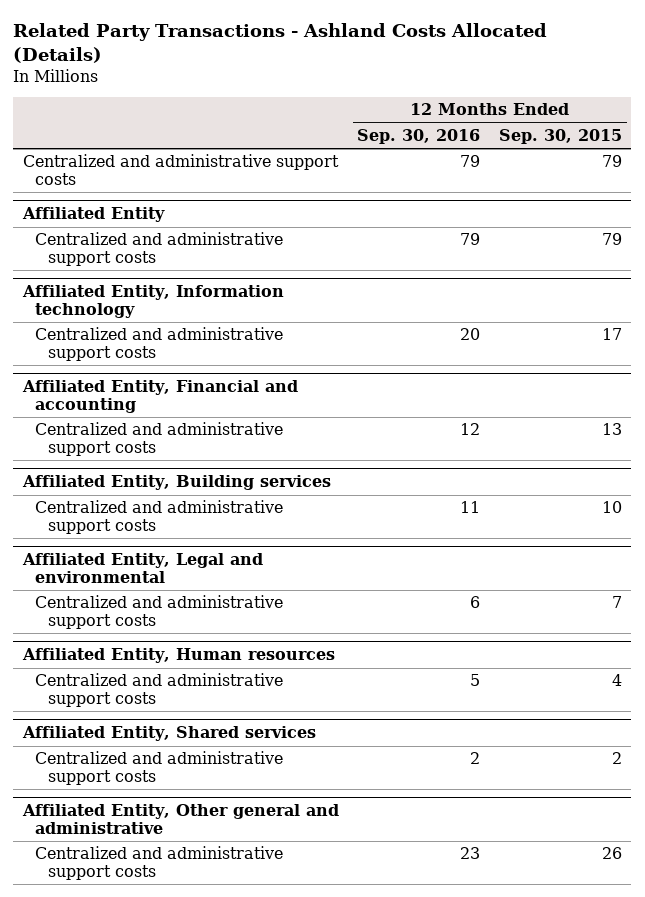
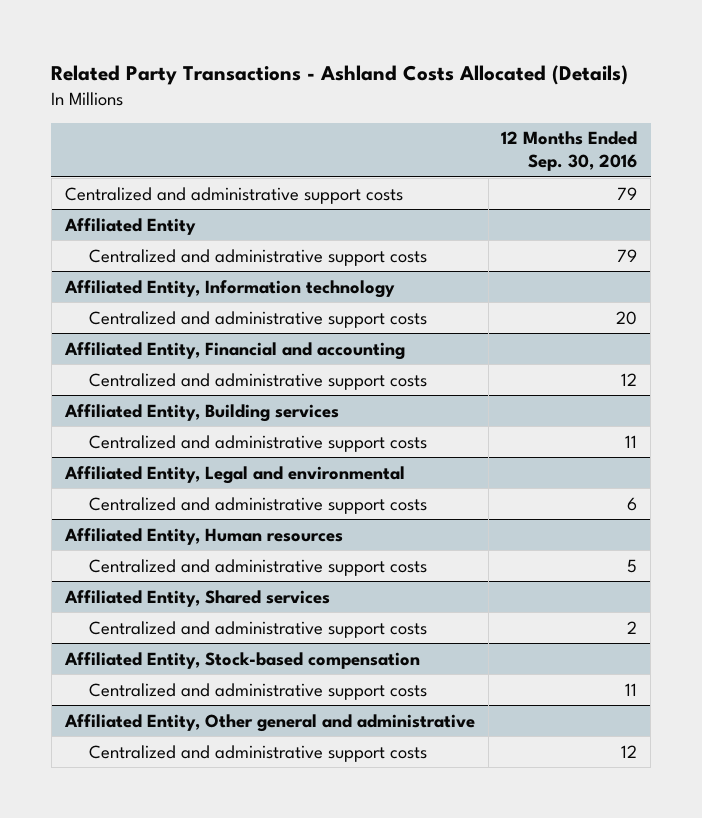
[499,128,623,144] Sep. 30, 2015 -> none
none -> [63,651,420,669] Affiliated Entity, Stock-based compensation
none -> [89,682,428,700] Centralized and administrative support costs
[460,847,481,860] 23 -> [621,744,638,758] 12

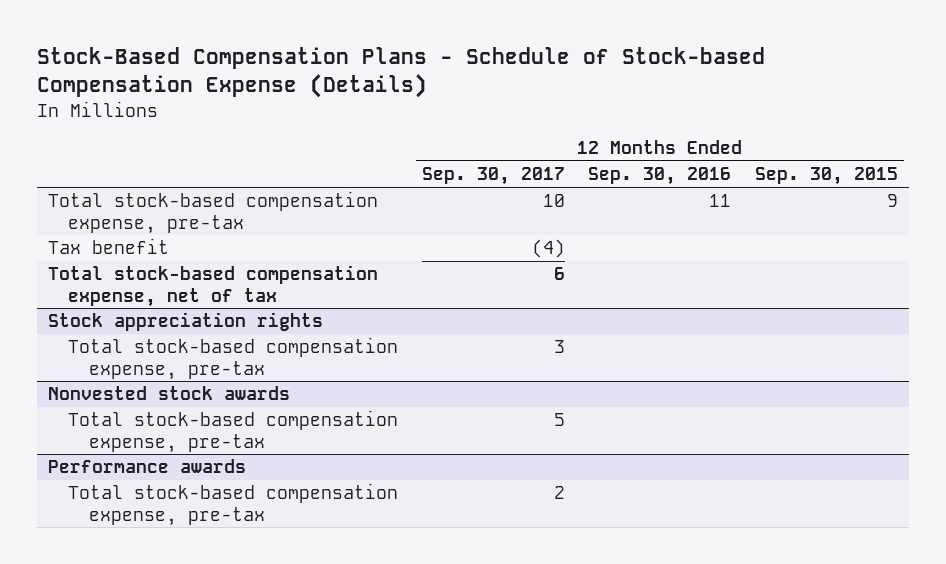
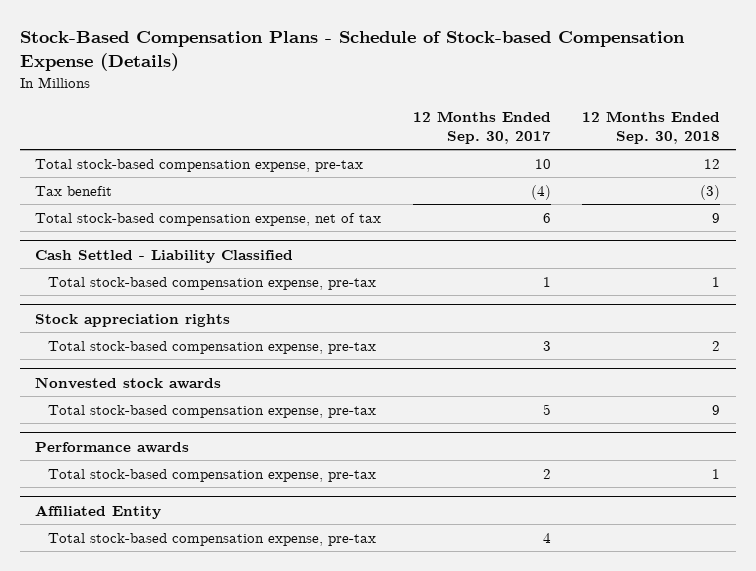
[588,167,732,186] Sep. 30, 2016 -> none
[754,167,898,186] Sep. 30, 2015 -> none
none -> [582,110,721,145] 12 Months Ended Sep. 30, 2018
none -> [35,249,294,263] Cash Settled - Liability Classified
none -> [48,276,377,290] Total stock-based compensation expense, pre-tax
none -> [35,504,162,519] Affiliated Entity
none -> [48,532,377,546] Total stock-based compensation expense, pre-tax

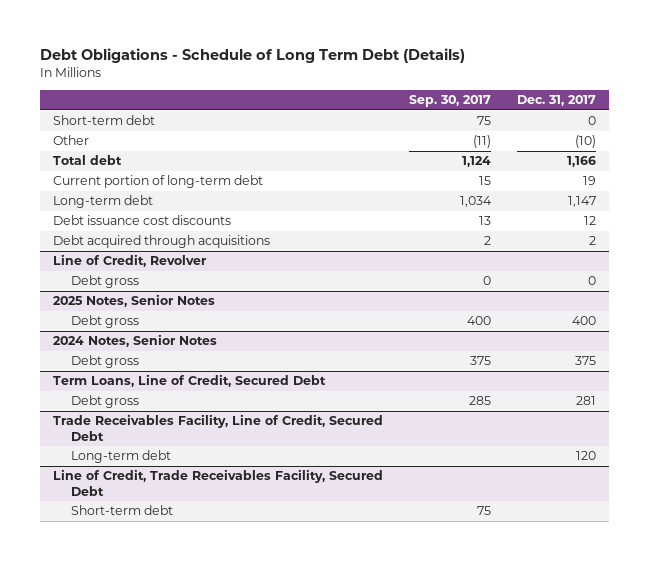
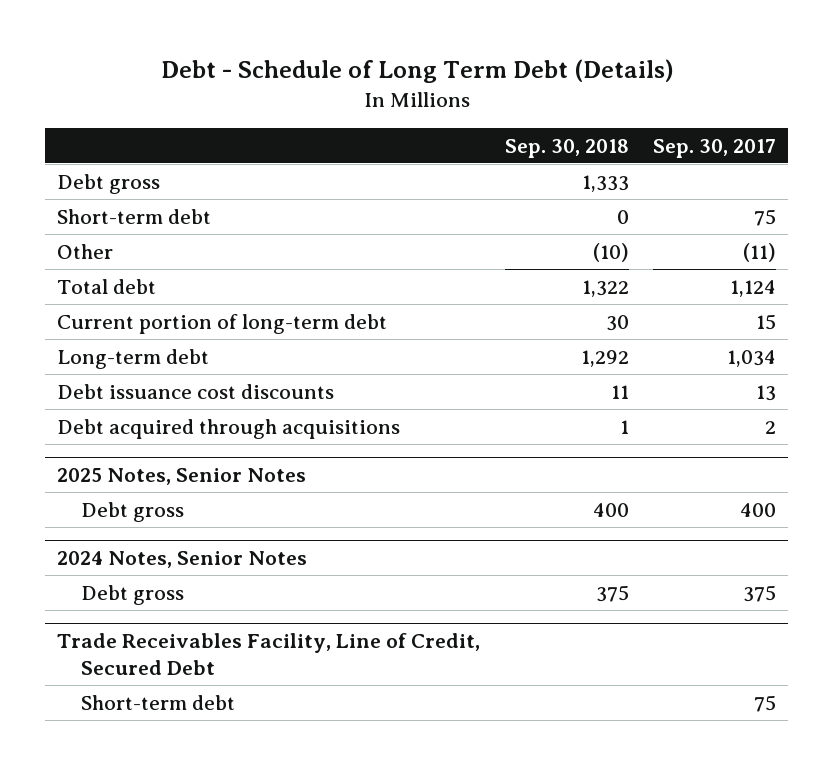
[40,47,466,63] Debt Obligations - Schedule of Long Term Debt (Details) -> [160,58,674,83] Debt - Schedule of Long Term Debt (Details)
[517,95,597,107] Dec. 31, 2017 -> none
none -> [504,138,629,158] Sep. 30, 2018
none -> [57,173,161,194] Debt gross
[53,254,208,268] Line of Credit, Revolver -> none
[70,275,139,289] Debt gross -> none
[53,374,327,388] Term Loans, Line of Credit, Secured Debt -> none
[70,395,139,409] Debt gross -> none
[70,450,171,464] Long-term debt -> none
[53,469,384,496] Line of Credit, Trade Receivables Facility, Secured Debt -> none

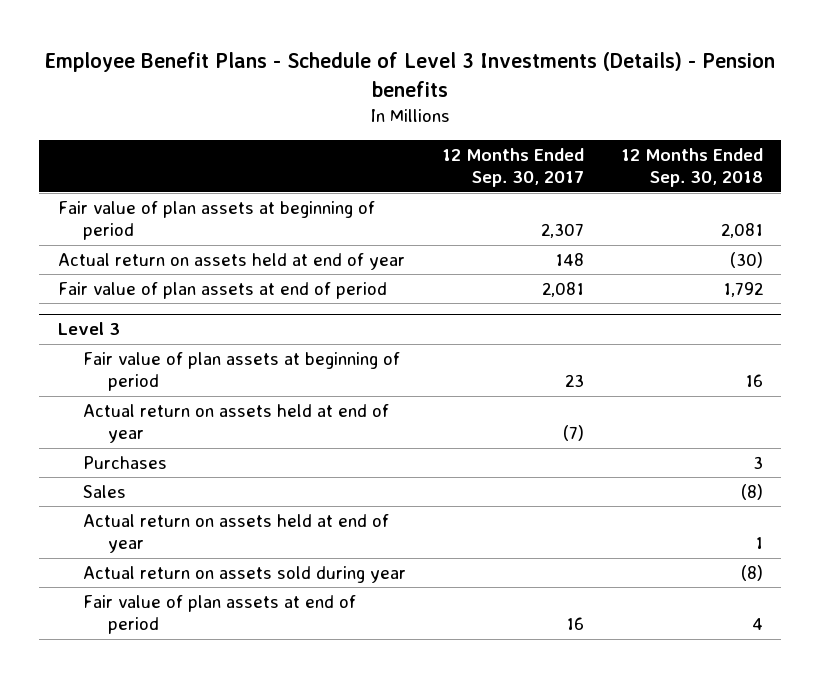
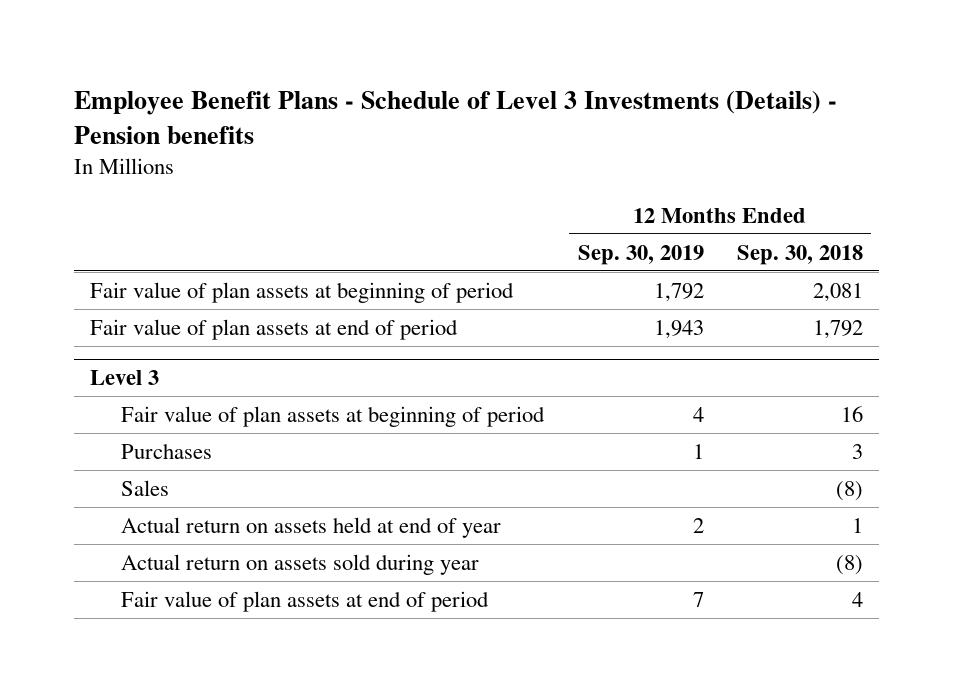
[442,147,585,188] 12 Months Ended Sep. 30, 2017 -> none
none -> [577,244,704,265] Sep. 30, 2019
[57,252,405,270] Actual return on assets held at end of year -> none
[82,403,389,444] Actual return on assets held at end of year -> none

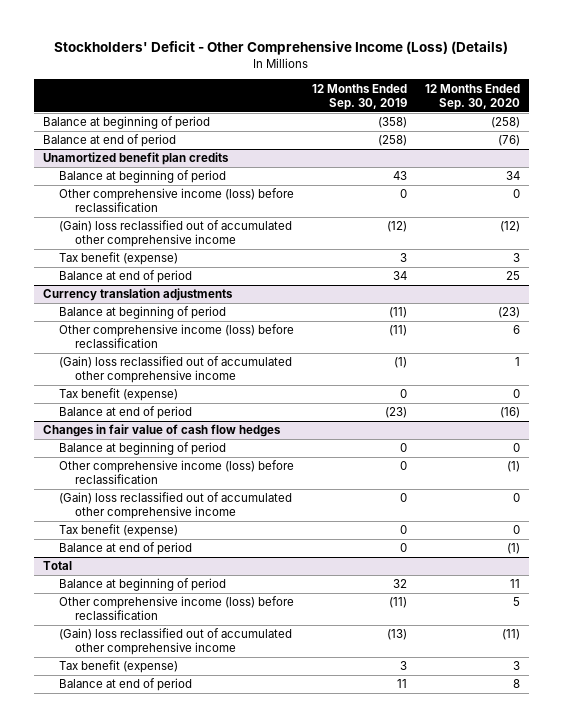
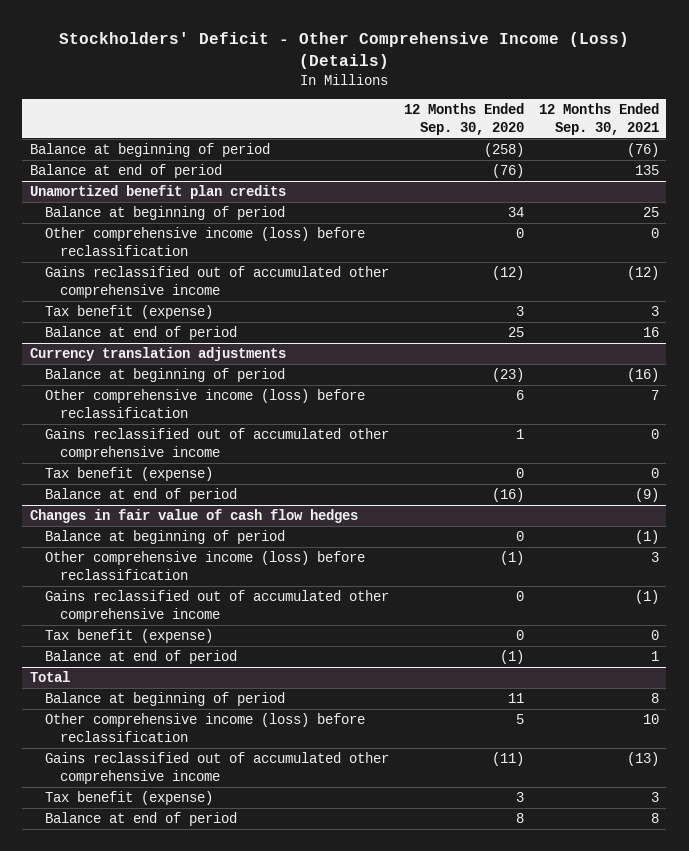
[311,83,407,110] 12 Months Ended Sep. 30, 2019 -> none
none -> [538,103,659,135] 12 Months Ended Sep. 30, 2021
[58,220,292,248] (Gain) loss reclassified out of accumulated other comprehensive income -> [45,266,390,298] Gains reclassified out of accumulated other comprehensive income
[58,356,292,384] (Gain) loss reclassified out of accumulated other comprehensive income -> [45,428,390,460] Gains reclassified out of accumulated other comprehensive income
[58,492,292,520] (Gain) loss reclassified out of accumulated other comprehensive income -> [45,590,390,622] Gains reclassified out of accumulated other comprehensive income
[58,628,292,656] (Gain) loss reclassified out of accumulated other comprehensive income -> [45,752,390,784] Gains reclassified out of accumulated other comprehensive income

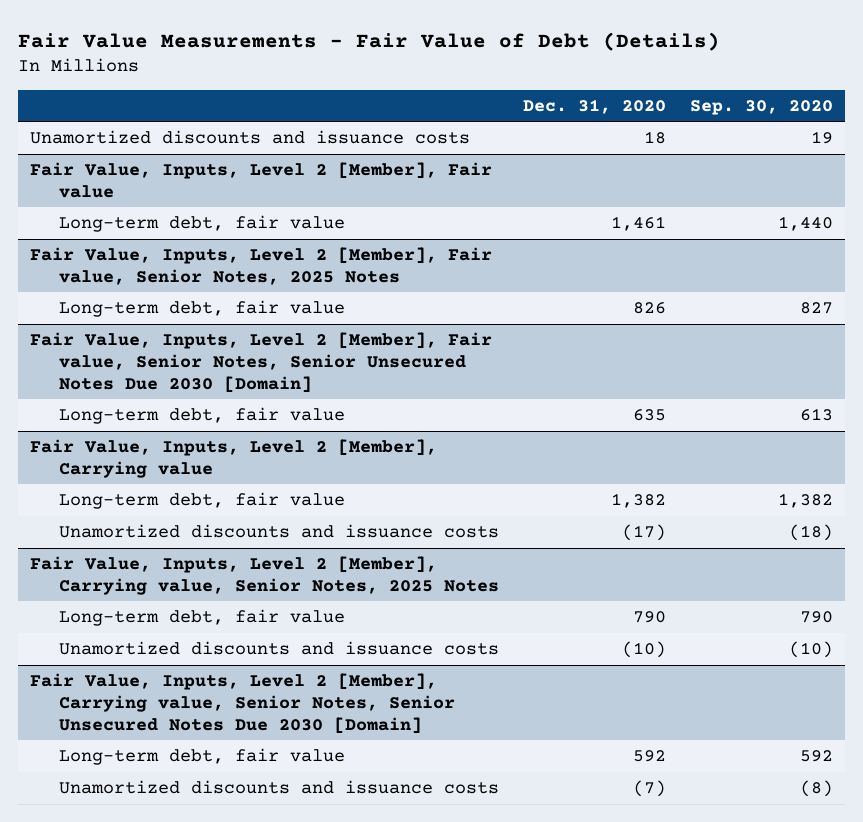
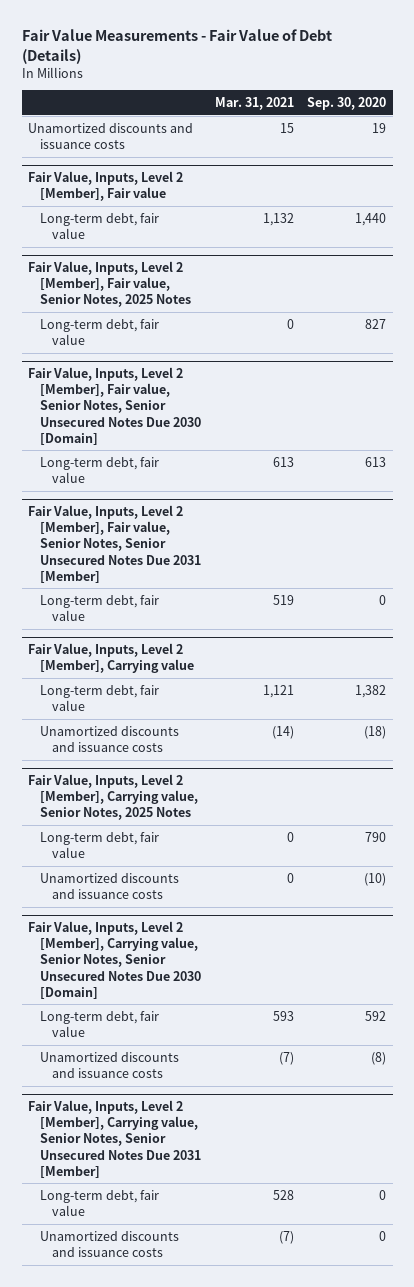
[522,98,666,114] Dec. 31, 2020 -> none
none -> [214,97,294,111] Mar. 31, 2021
none -> [28,504,202,583] Fair Value, Inputs, Level 2 [Member], Fair value, Senior Notes, Senior Unsecured Notes Due 2031 [Member]
none -> [40,594,160,622] Long-term debt, fair value
none -> [28,1099,202,1178] Fair Value, Inputs, Level 2 [Member], Carrying value, Senior Notes, Senior Unsecured Notes Due 2031 [Member]
none -> [40,1189,160,1217] Long-term debt, fair value
none -> [40,1230,180,1258] Unamortized discounts and issuance costs

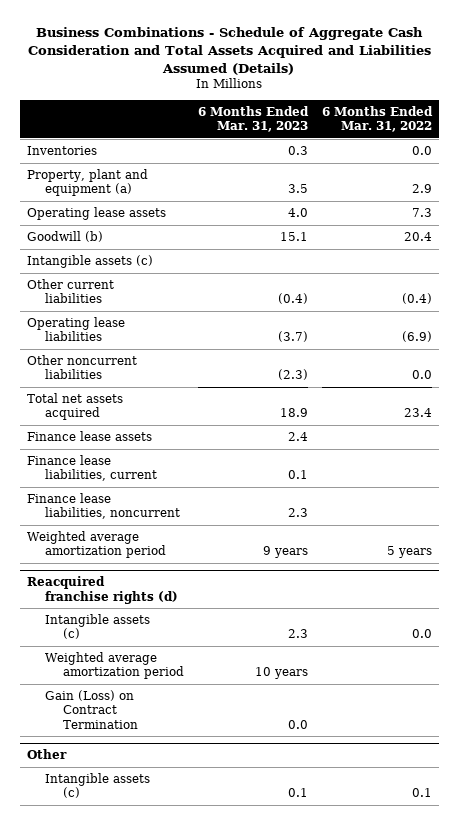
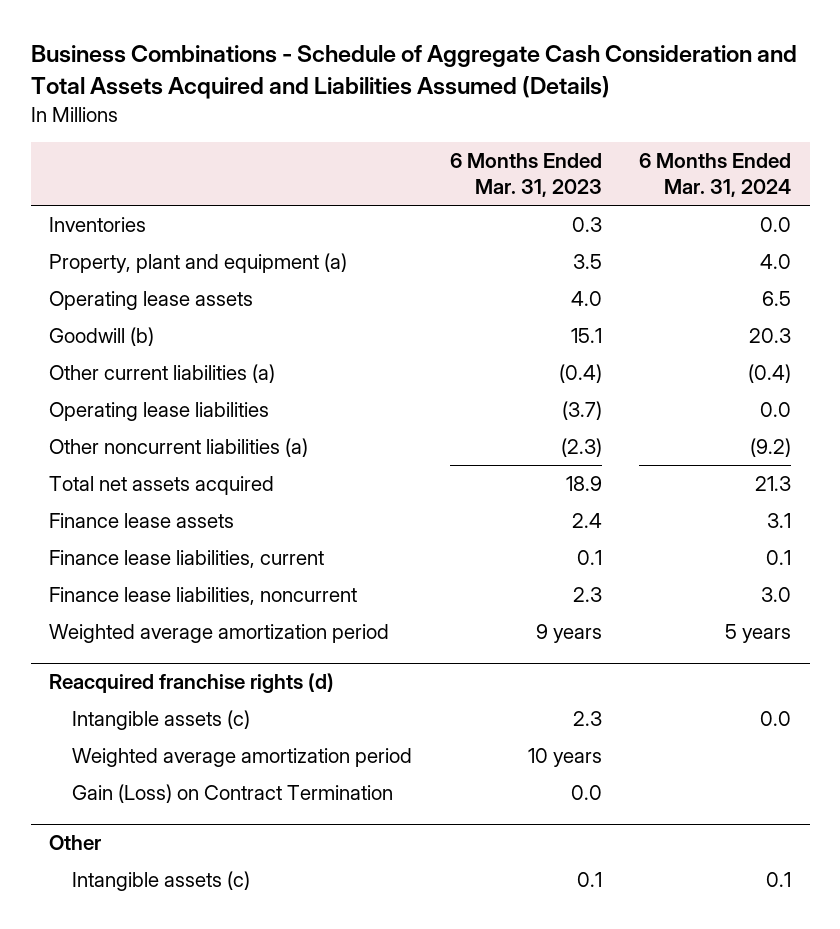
[322,105,434,133] 6 Months Ended Mar. 31, 2022 -> none
none -> [639,152,792,198] 6 Months Ended Mar. 31, 2024
[26,254,153,268] Intangible assets (c) -> none
[26,278,114,304] Other current liabilities -> [49,363,276,383] Other current liabilities (a)
[26,354,137,380] Other noncurrent liabilities -> [49,437,309,457] Other noncurrent liabilities (a)

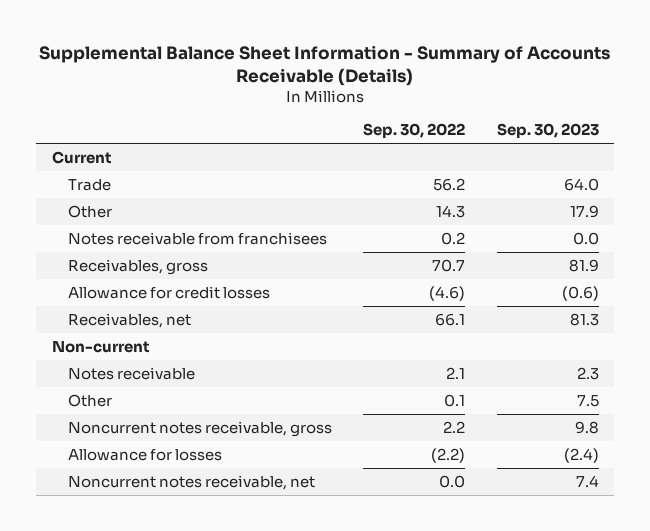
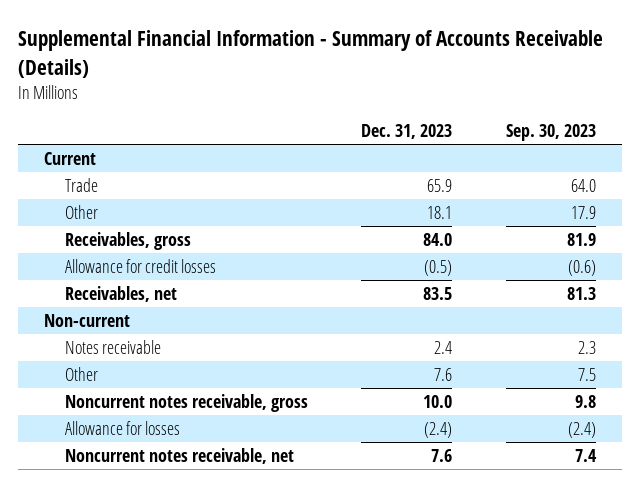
[39,45,611,87] Supplemental Balance Sheet Information - Summary of Accounts Receivable (Details) -> [17,30,603,78] Supplemental Financial Information - Summary of Accounts Receivable (Details)
[363,123,466,139] Sep. 30, 2022 -> none
none -> [361,124,453,140] Dec. 31, 2023
[67,231,327,245] Notes receivable from franchisees -> none

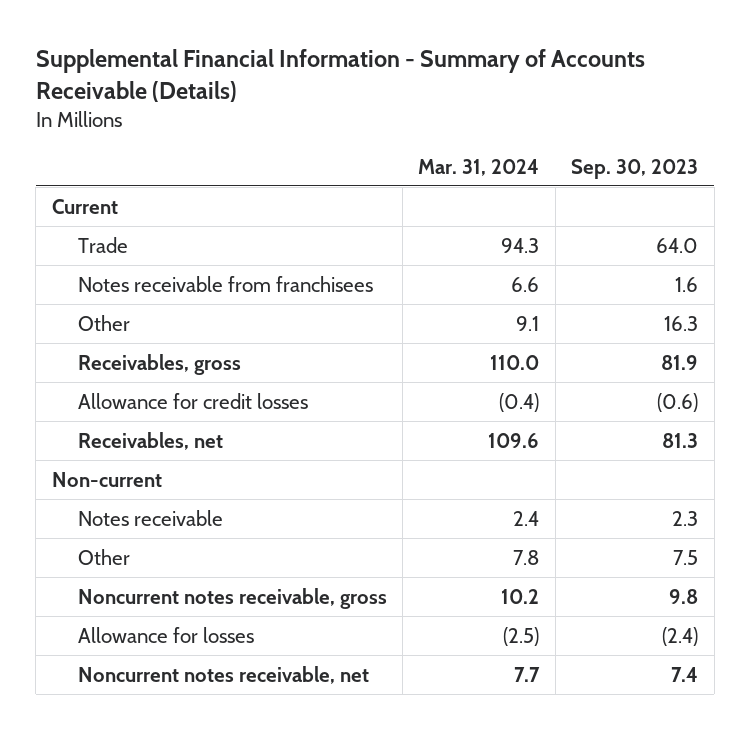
[361,124,453,140] Dec. 31, 2023 -> none
none -> [418,158,540,176] Mar. 31, 2024
none -> [77,275,373,292] Notes receivable from franchisees
[570,205,596,219] 17.9 -> [664,315,699,331] 16.3

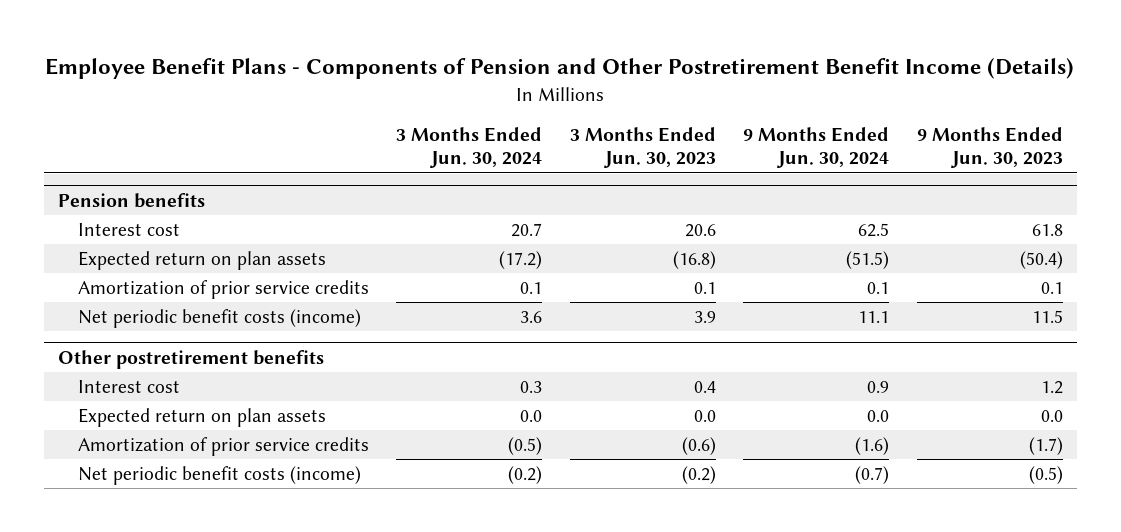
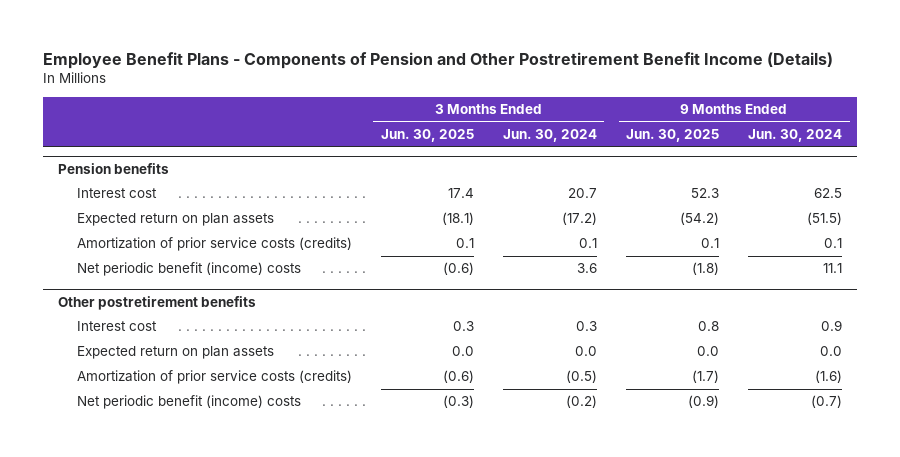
[569,127,716,169] 3 Months Ended Jun. 30, 2023 -> none
[916,127,1063,169] 9 Months Ended Jun. 30, 2023 -> none
none -> [380,129,474,143] Jun. 30, 2025
none -> [626,129,720,143] Jun. 30, 2025
[77,280,369,300] Amortization of prior service credits -> [76,237,352,252] Amortization of prior service costs (credits)
[77,309,361,329] Net periodic benefit costs (income) -> [76,262,301,277] Net periodic benefit (income) costs
[77,437,369,457] Amortization of prior service credits -> [76,370,352,385] Amortization of prior service costs (credits)
[77,466,361,486] Net periodic benefit costs (income) -> [76,395,301,410] Net periodic benefit (income) costs

